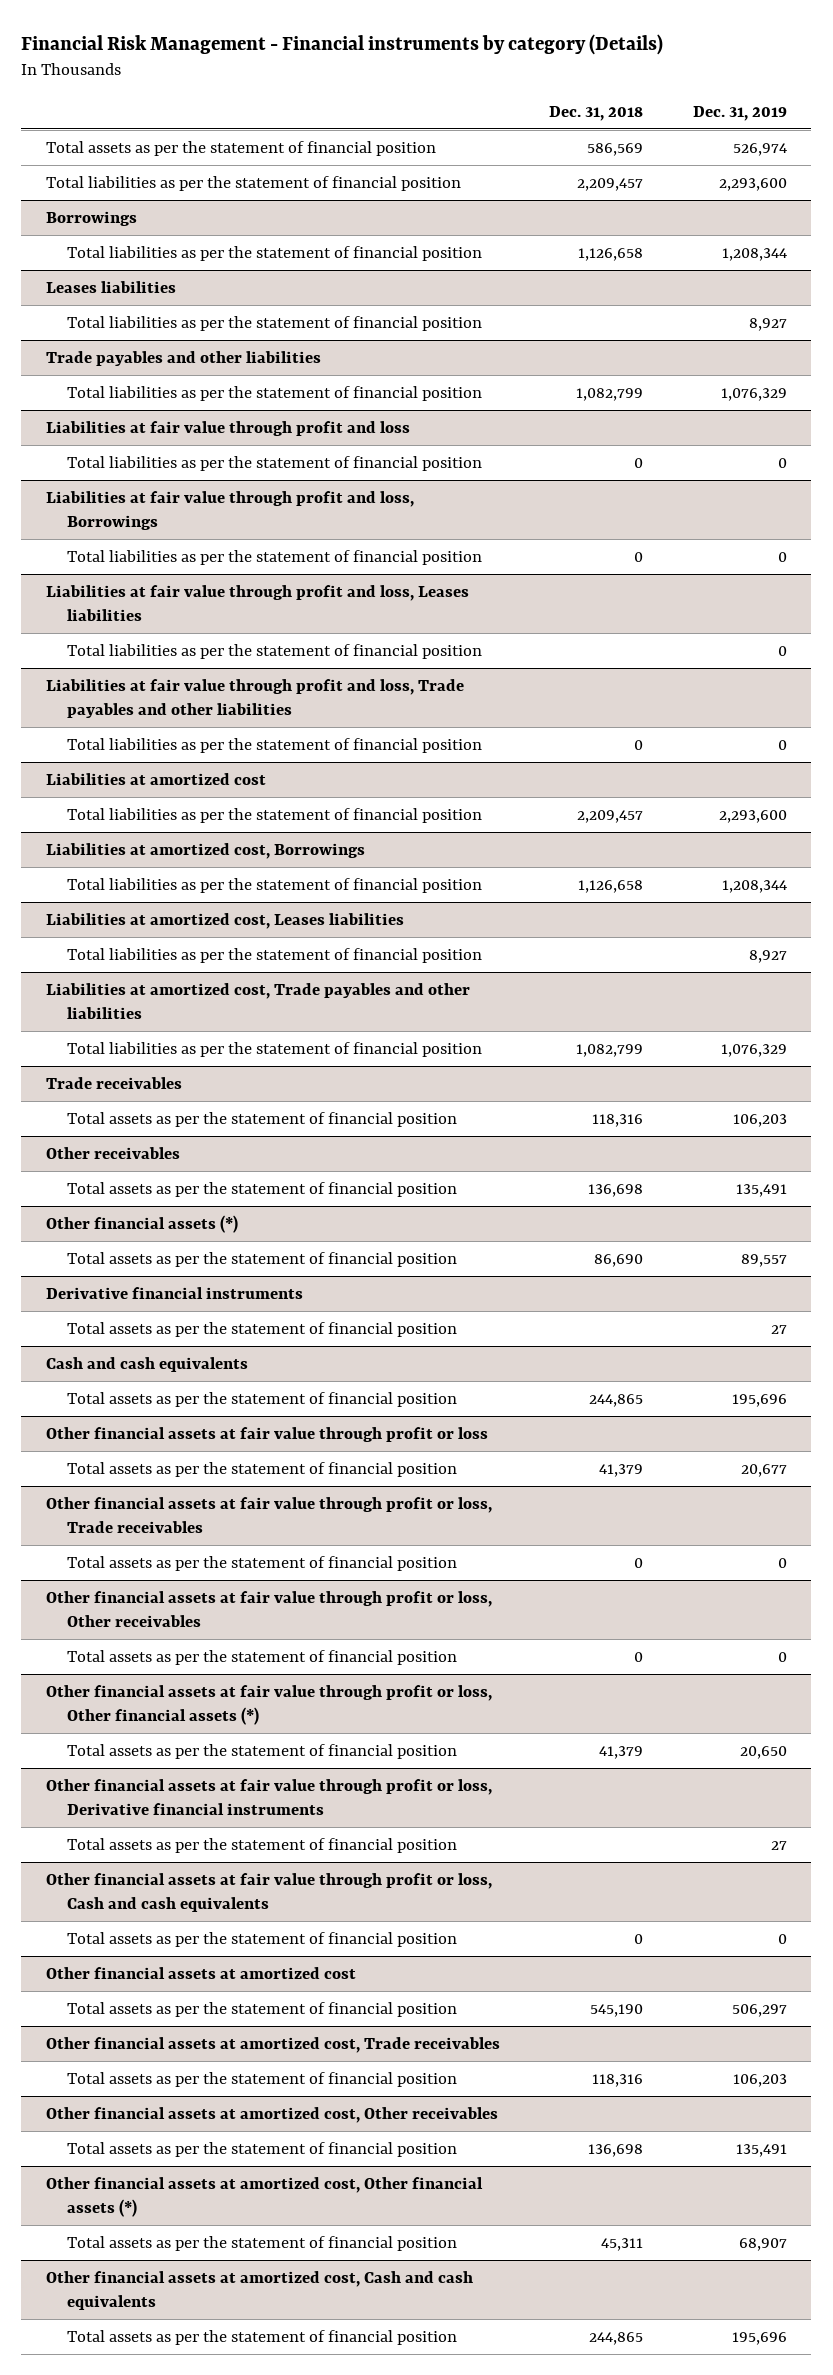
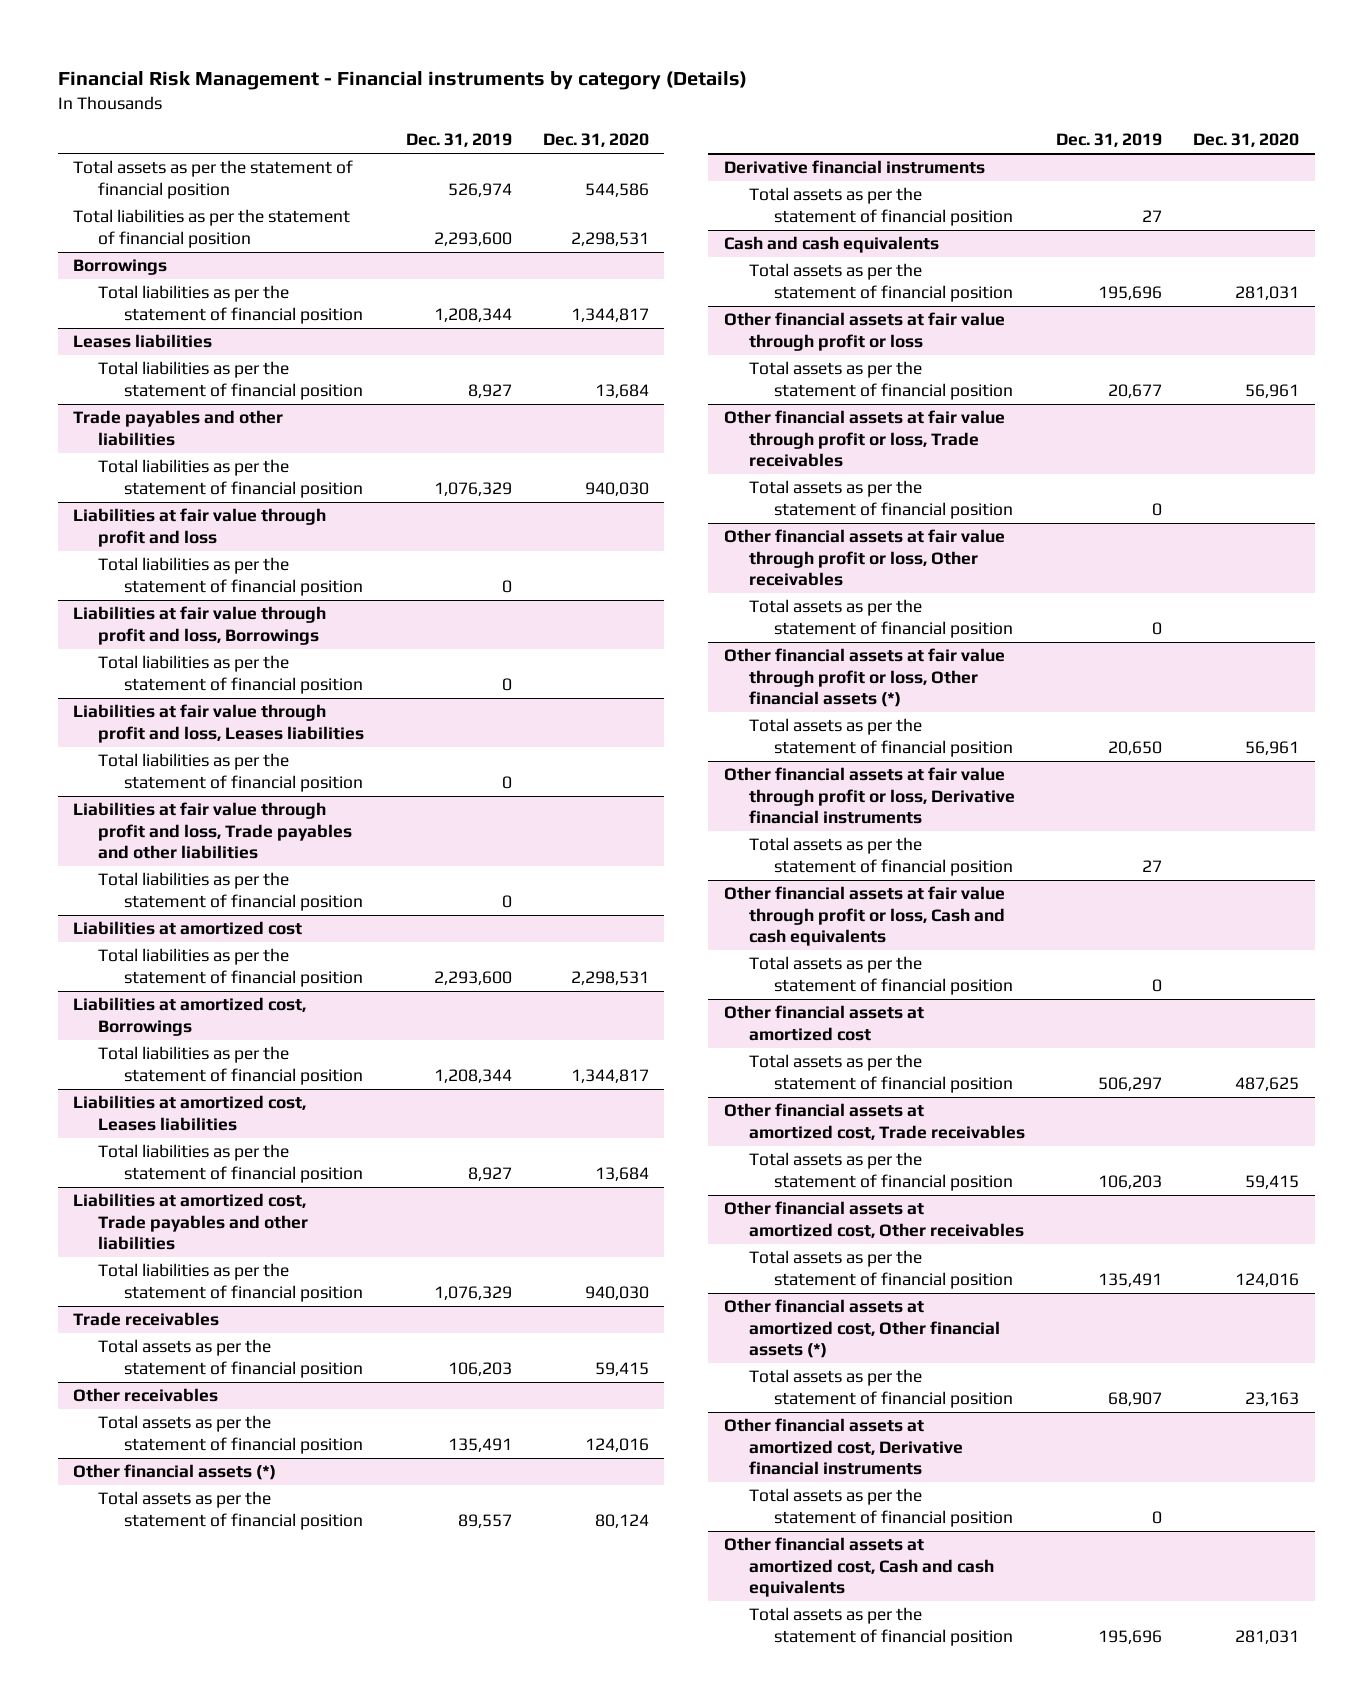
[549,105,644,121] Dec. 31, 2018 -> none
none -> [542,133,649,148] Dec. 31, 2020
none -> [723,1418,963,1476] Other financial assets at amortized cost, Derivative financial instruments
none -> [748,1488,1014,1527] Total assets as per the statement of financial position

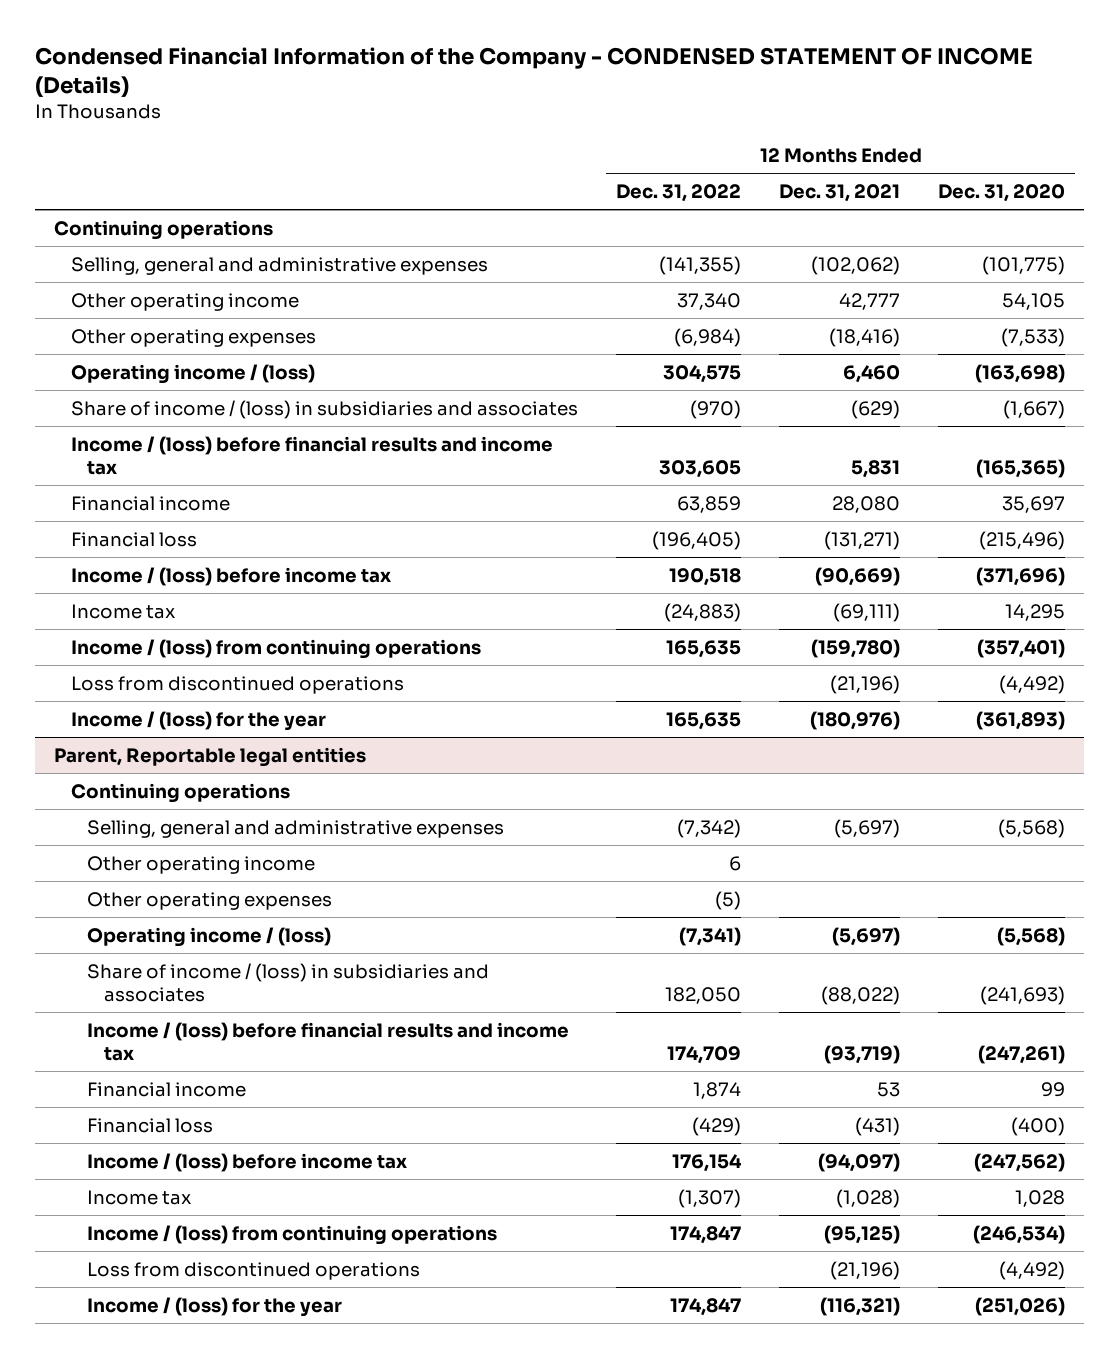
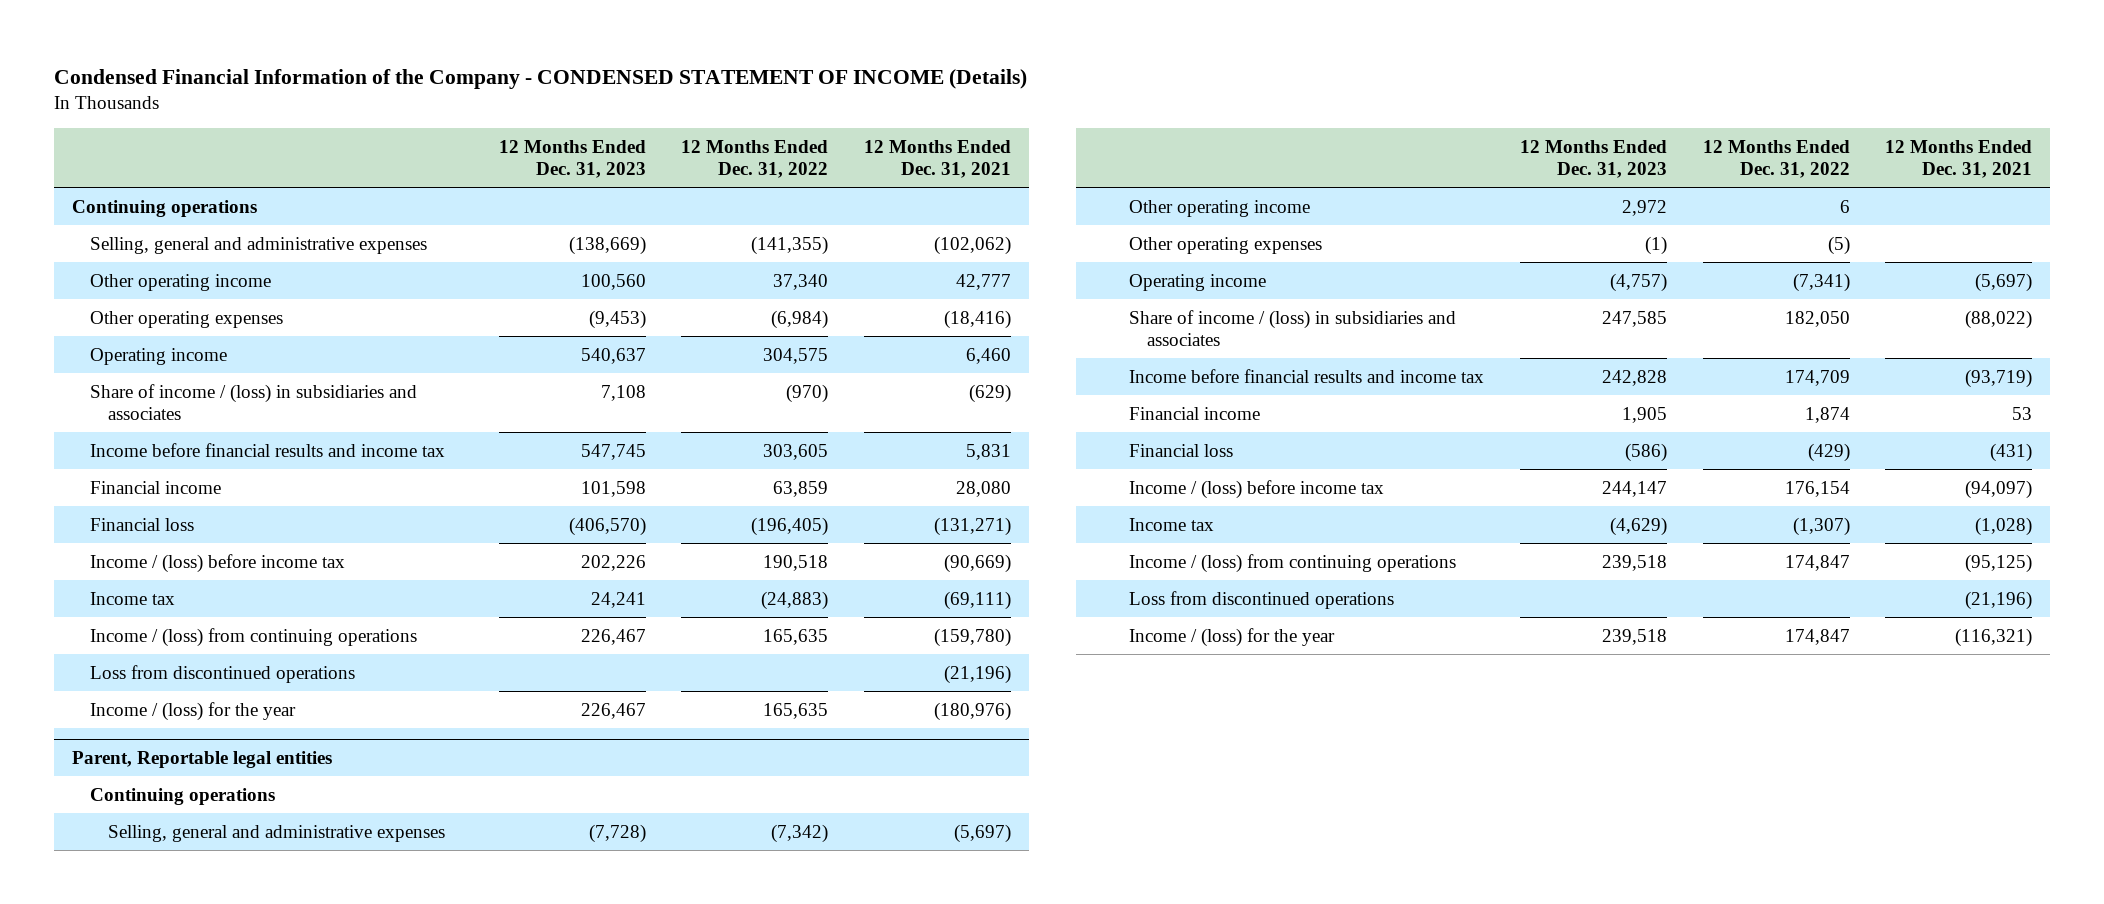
[938,184,1066,203] Dec. 31, 2020 -> none
none -> [498,139,646,178] 12 Months Ended Dec. 31, 2023
[70,363,315,384] Operating income / (loss) -> [90,347,228,365] Operating income
[70,435,553,476] Income / (loss) before financial results and income tax -> [90,442,446,457] Income before financial results and income tax
[87,926,332,947] Operating income / (loss) -> [1129,273,1267,291] Operating income
[87,1021,570,1062] Income / (loss) before financial results and income tax -> [1129,368,1485,383] Income before financial results and income tax

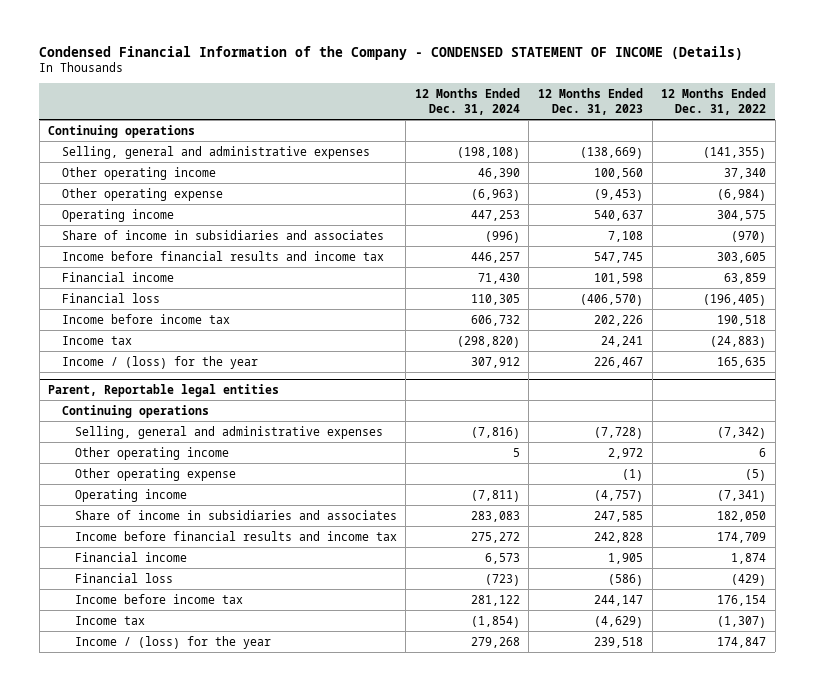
[863,139,1011,178] 12 Months Ended Dec. 31, 2021 -> none
none -> [414,88,520,115] 12 Months Ended Dec. 31, 2024
[90,310,284,328] Other operating expenses -> [61,187,223,201] Other operating expense
[90,383,418,420] Share of income / (loss) in subsidiaries and associates -> [61,229,384,240] Share of income in subsidiaries and associates
[90,553,346,573] Income / (loss) before income tax -> [61,313,230,324] Income before income tax
[90,627,418,647] Income / (loss) from continuing operations -> none
[90,664,356,683] Loss from discontinued operations -> none
[1129,236,1323,254] Other operating expenses -> [74,467,236,481] Other operating expense
[1129,309,1457,346] Share of income / (loss) in subsidiaries and associates -> [74,509,397,520] Share of income in subsidiaries and associates
[1129,479,1385,499] Income / (loss) before income tax -> [74,593,243,604] Income before income tax
[1129,553,1457,573] Income / (loss) from continuing operations -> none
[1129,590,1395,609] Loss from discontinued operations -> none

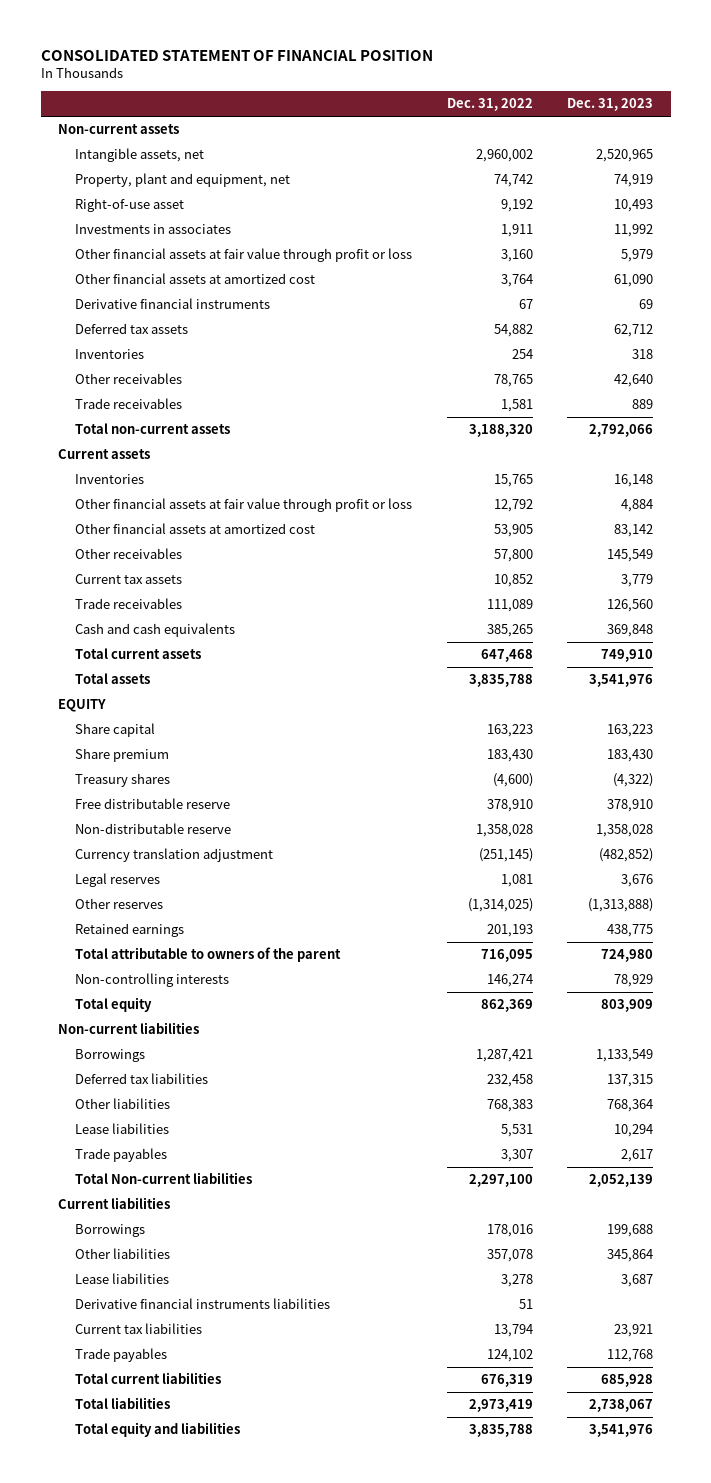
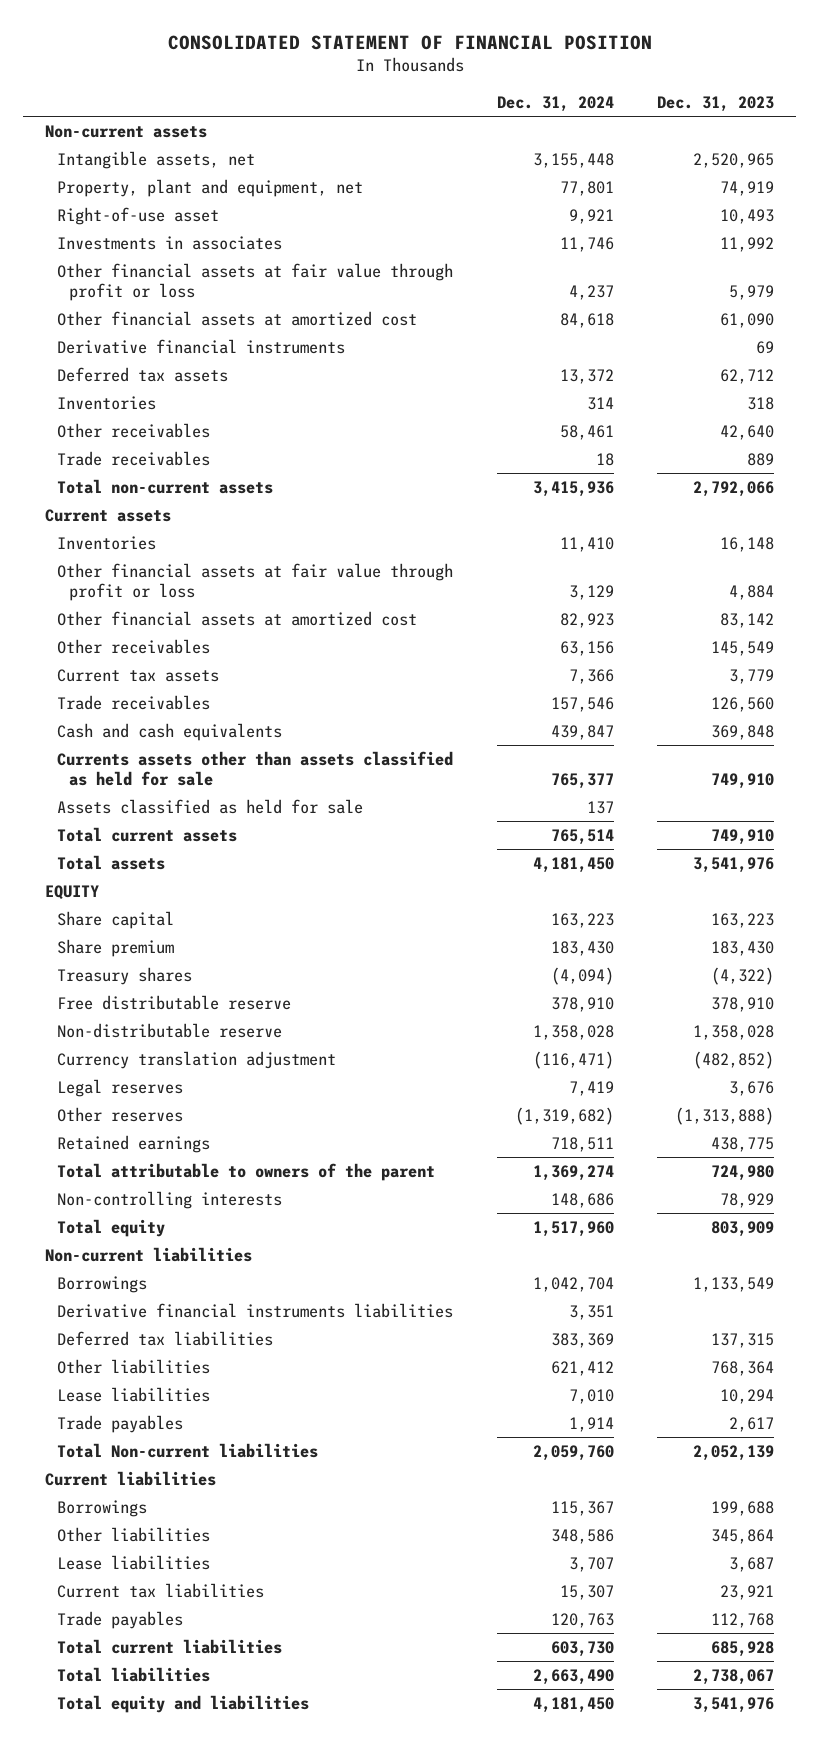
[446,98,533,112] Dec. 31, 2022 -> none
none -> [496,95,614,112] Dec. 31, 2024
none -> [57,750,454,786] Currents assets other than assets classified as held for sale
none -> [57,798,364,814] Assets classified as held for sale
[74,1298,330,1310] Derivative financial instruments liabilities -> [57,1302,454,1318] Derivative financial instruments liabilities

